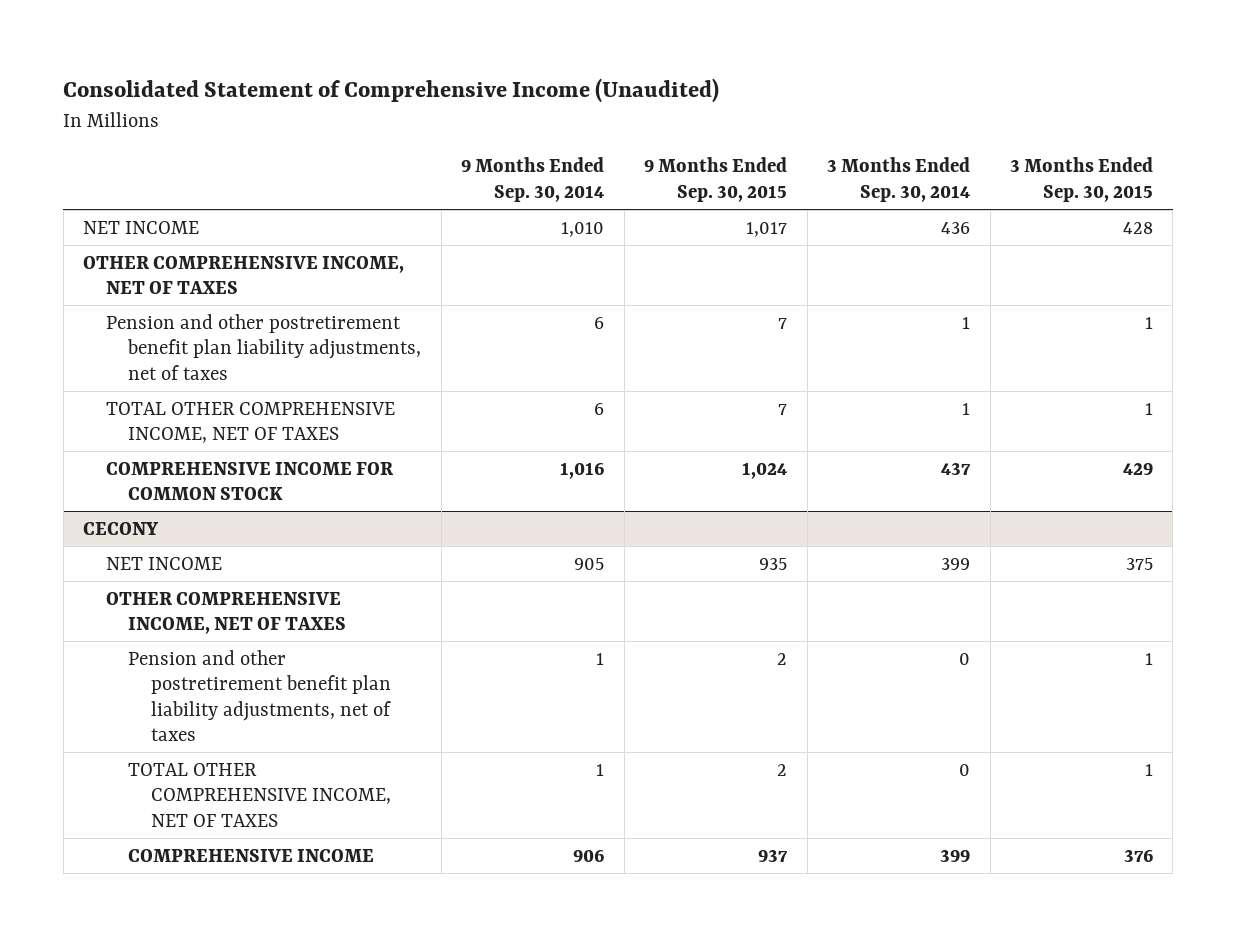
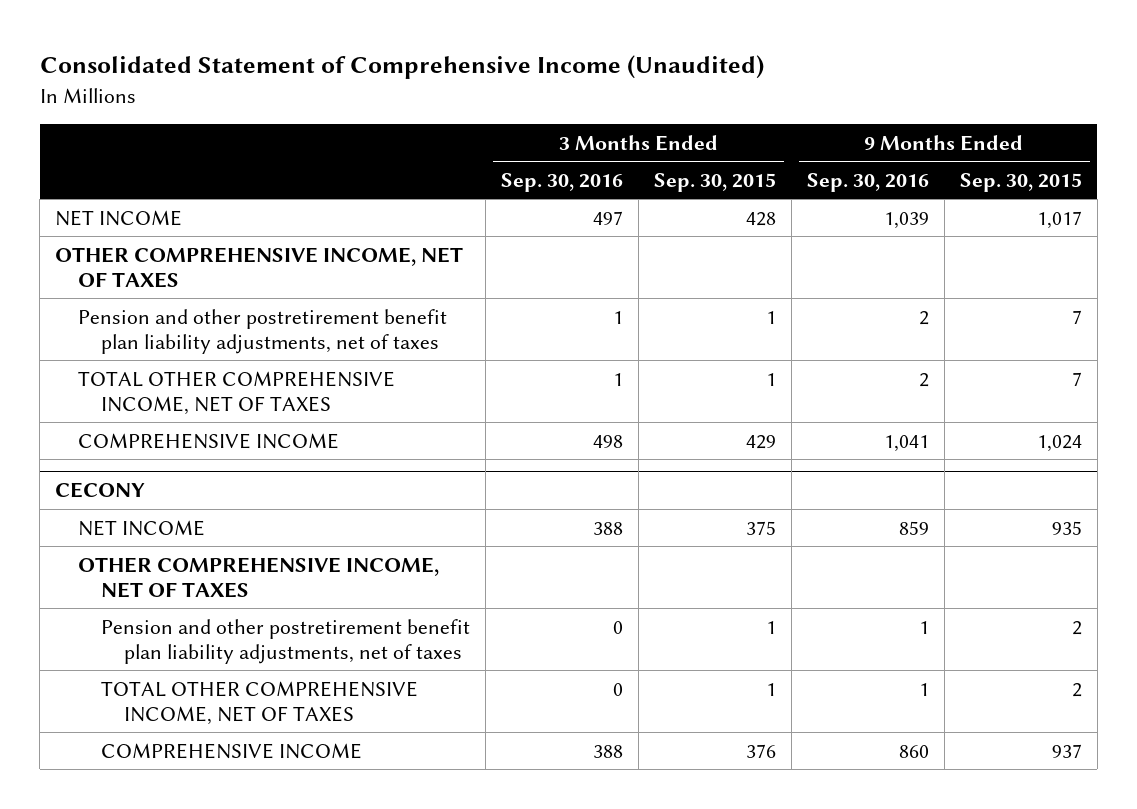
[461,157,605,202] 9 Months Ended Sep. 30, 2014 -> none
[827,157,971,202] 3 Months Ended Sep. 30, 2014 -> none
none -> [501,172,624,192] Sep. 30, 2016
none -> [806,172,929,192] Sep. 30, 2016
[105,461,394,501] COMPREHENSIVE INCOME FOR COMMON STOCK -> [78,432,340,449] COMPREHENSIVE INCOME

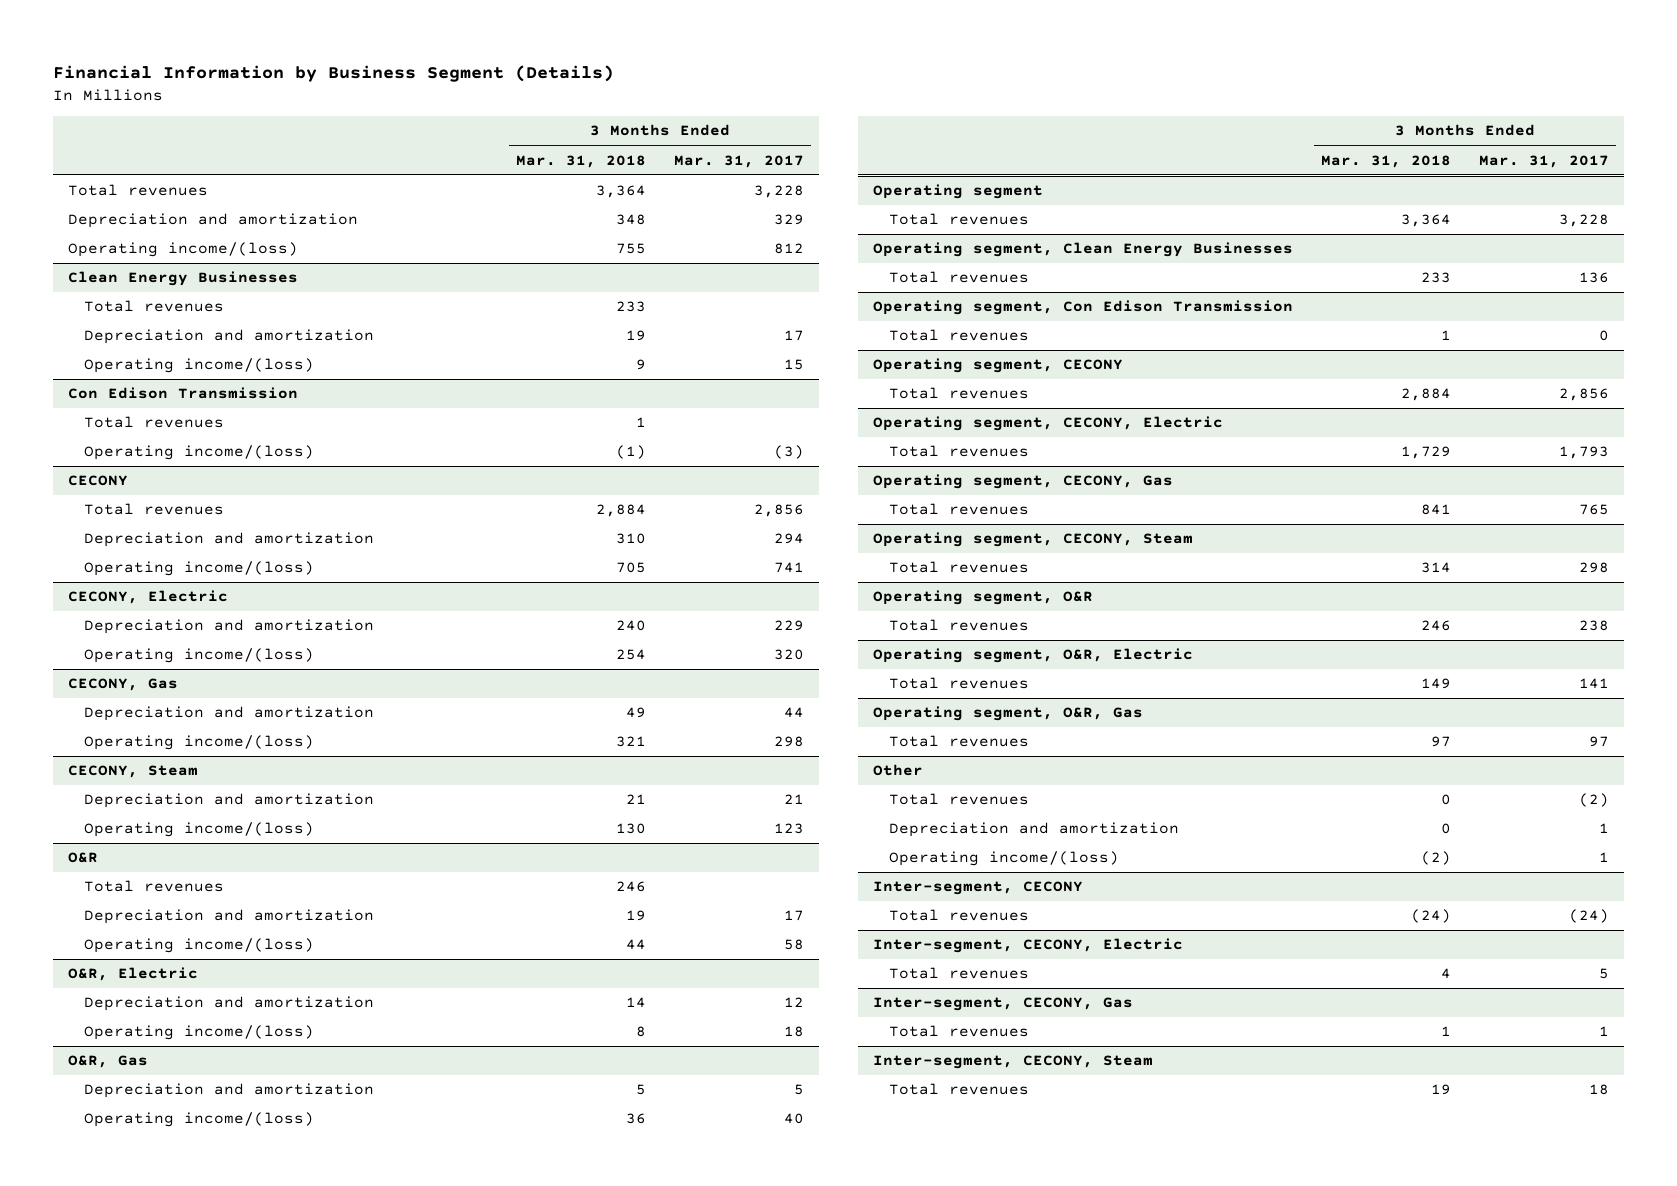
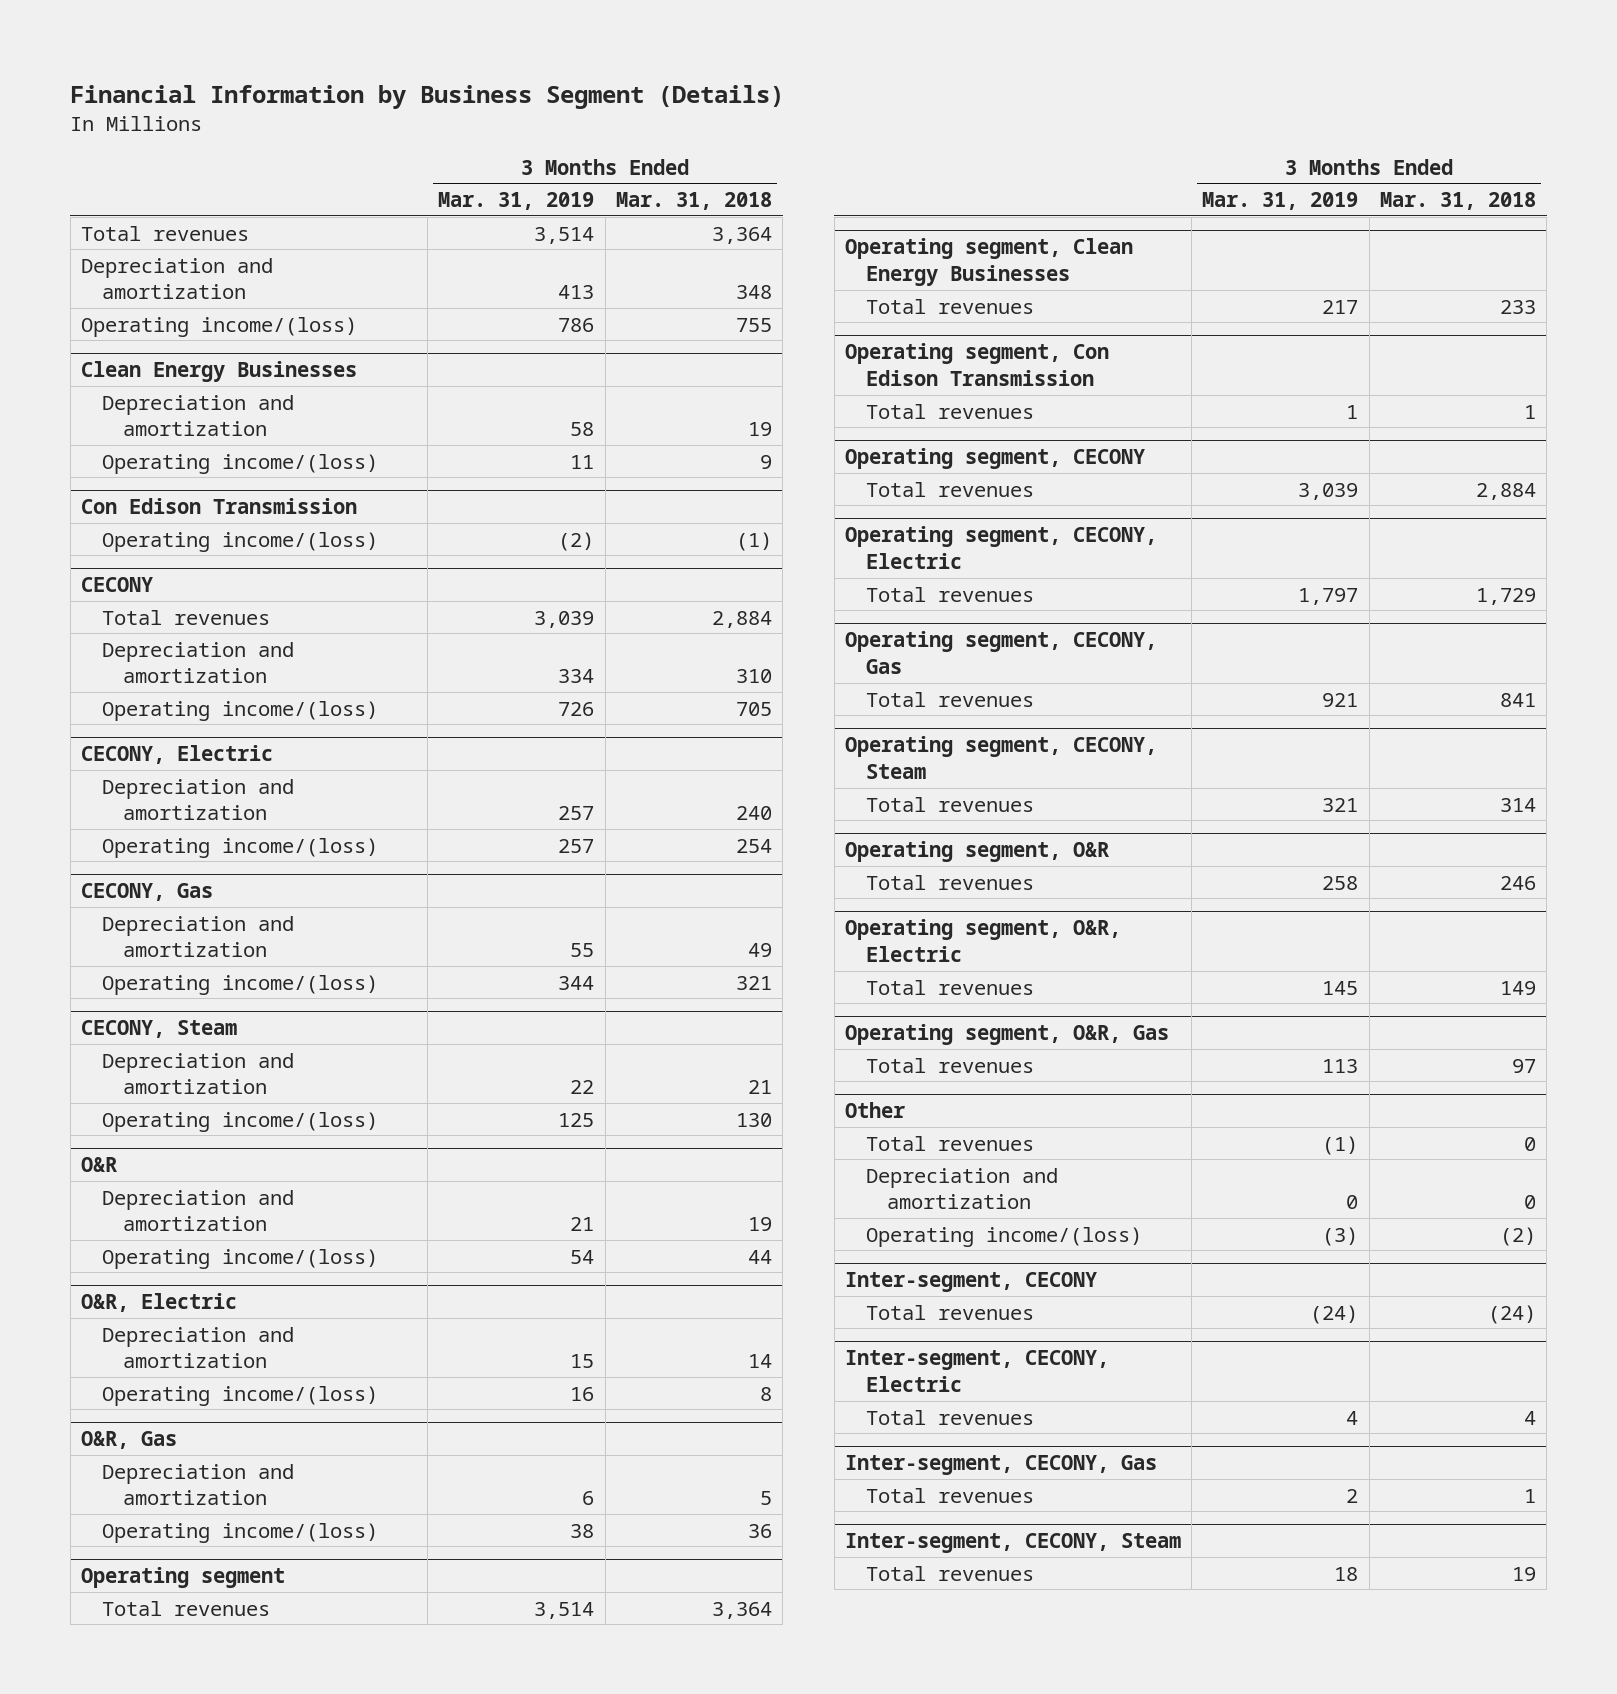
[674,154,805,168] Mar. 31, 2017 -> none
none -> [438,191,595,210] Mar. 31, 2019
[83,300,224,313] Total revenues -> none
[83,416,224,429] Total revenues -> none
[83,880,224,893] Total revenues -> none

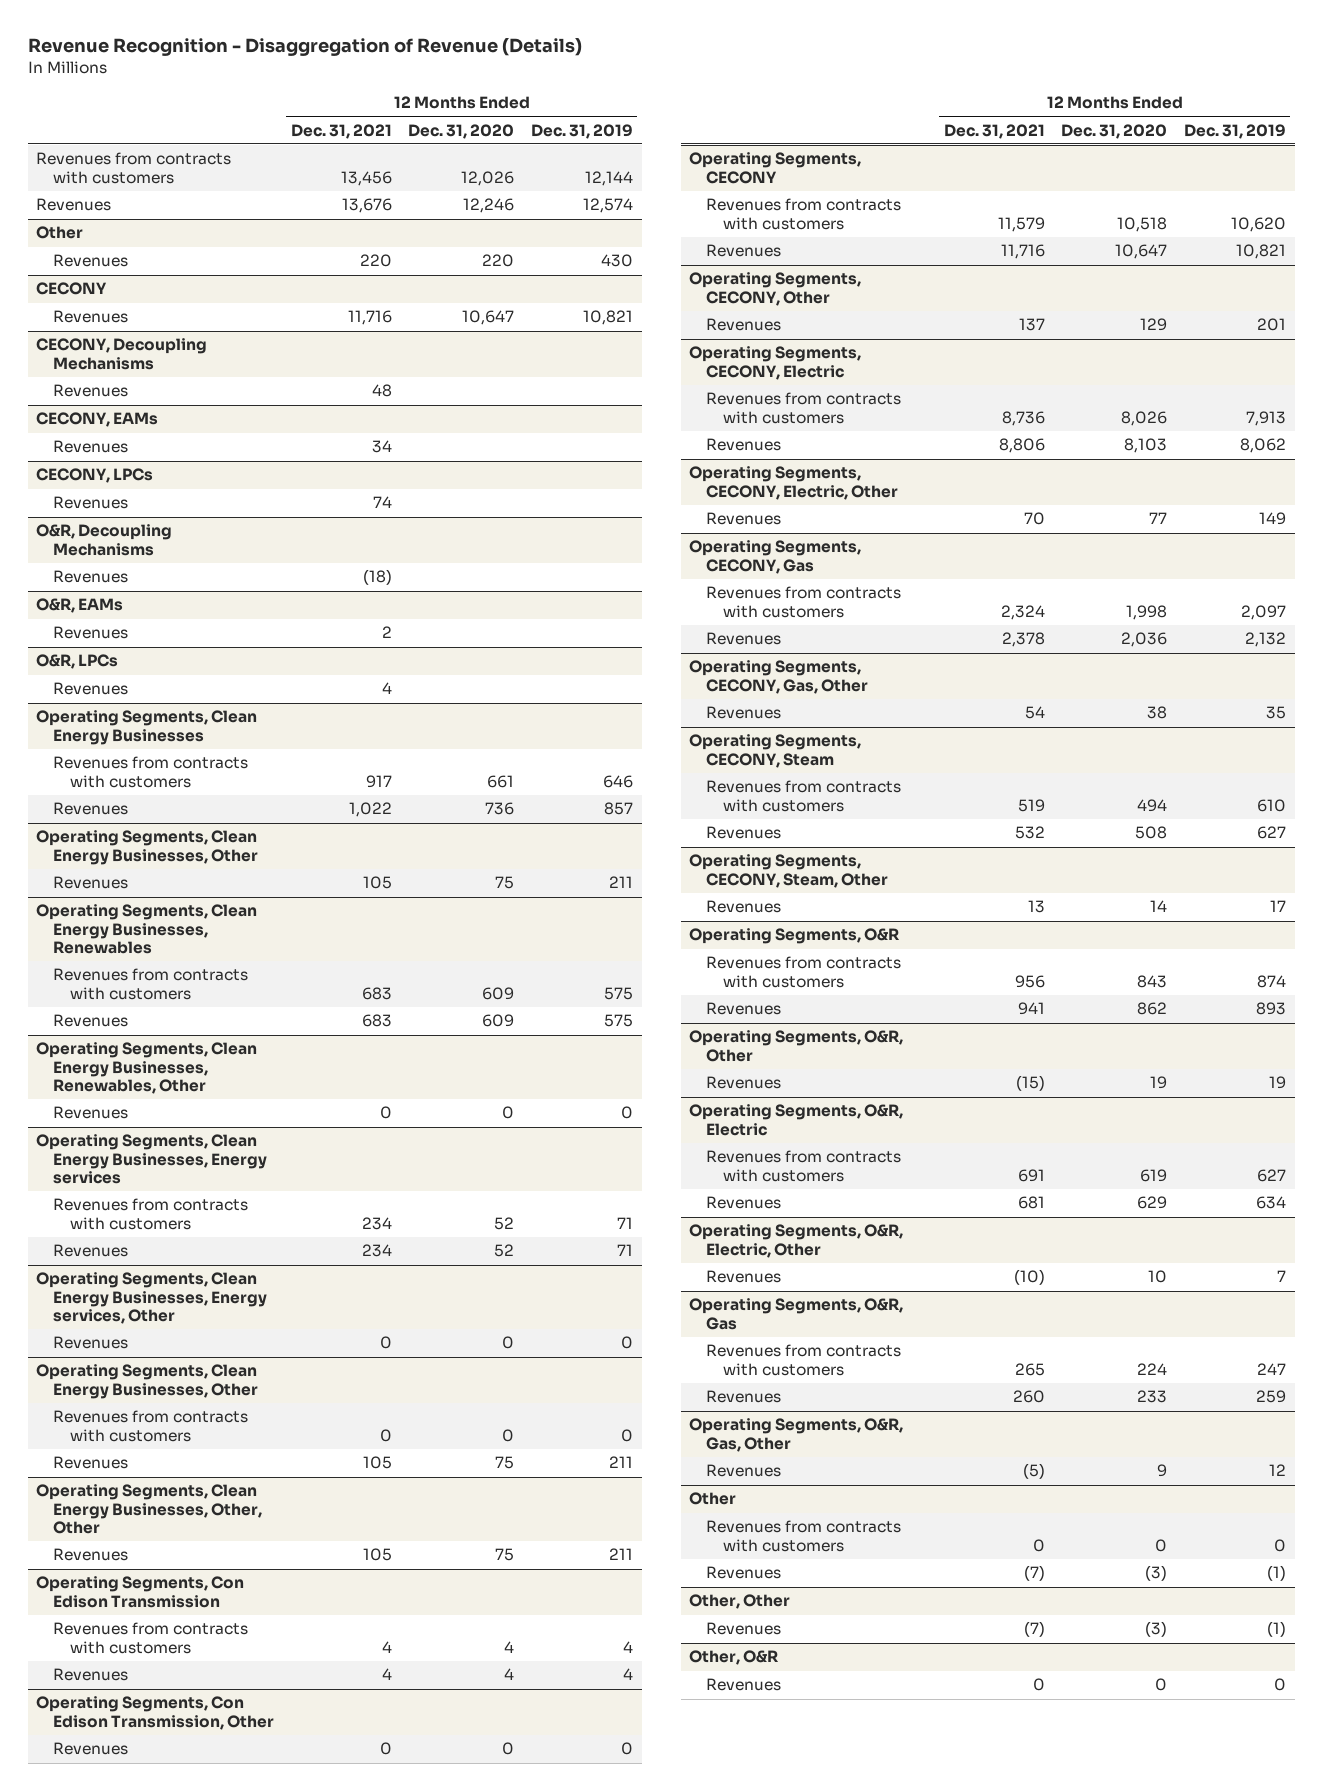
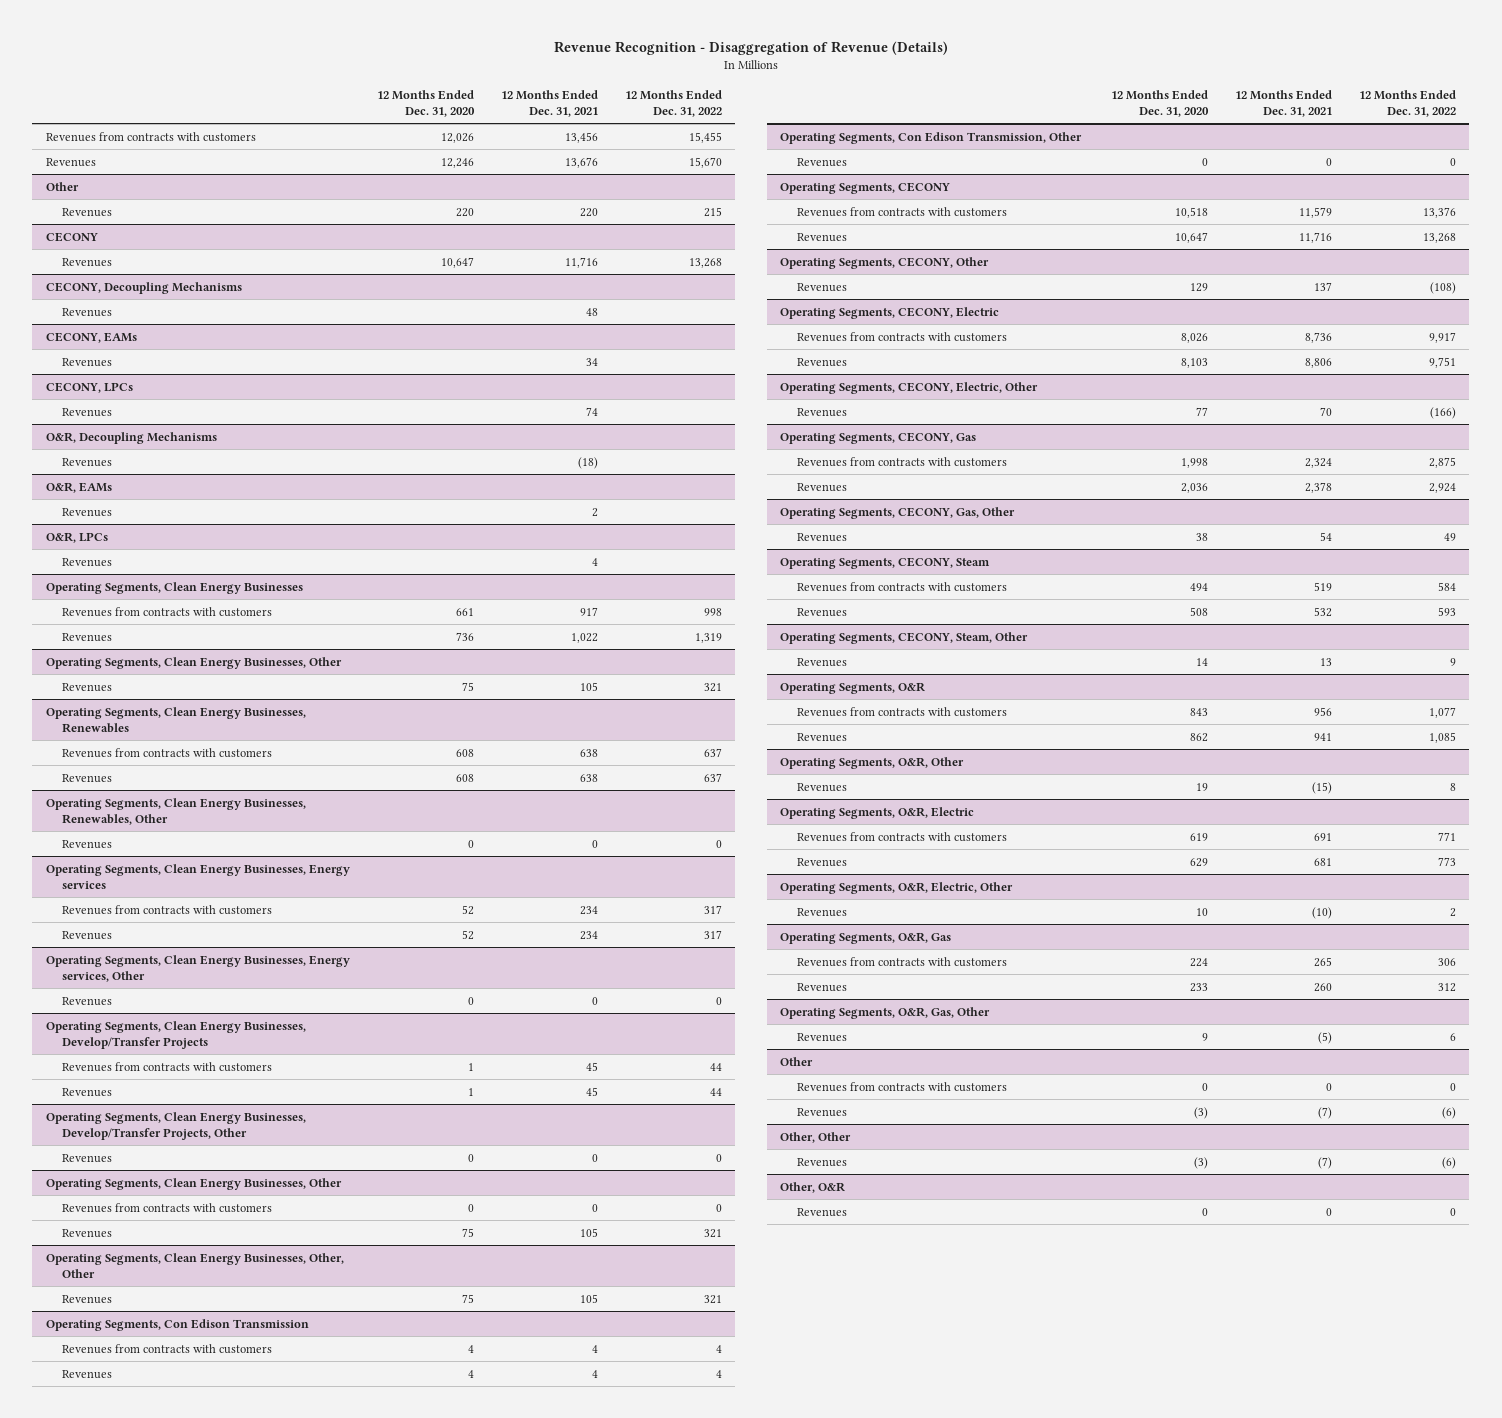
[531,123,634,139] Dec. 31, 2019 -> none
none -> [624,89,722,117] 12 Months Ended Dec. 31, 2022
[361,986,392,1000] 683 -> [579,748,598,757] 638
[482,986,515,1000] 609 -> [455,748,474,757] 608
[361,1014,392,1028] 683 -> [579,773,598,782] 638
[482,1014,515,1028] 609 -> [455,773,474,782] 608
none -> [45,1020,306,1049] Operating Segments, Clean Energy Businesses, Develop/Transfer Projects
none -> [62,1061,273,1072] Revenues from contracts with customers
none -> [62,1087,113,1097] Revenues
none -> [45,1111,306,1140] Operating Segments, Clean Energy Businesses, Develop/Transfer Projects, Other
none -> [62,1153,113,1163] Revenues

